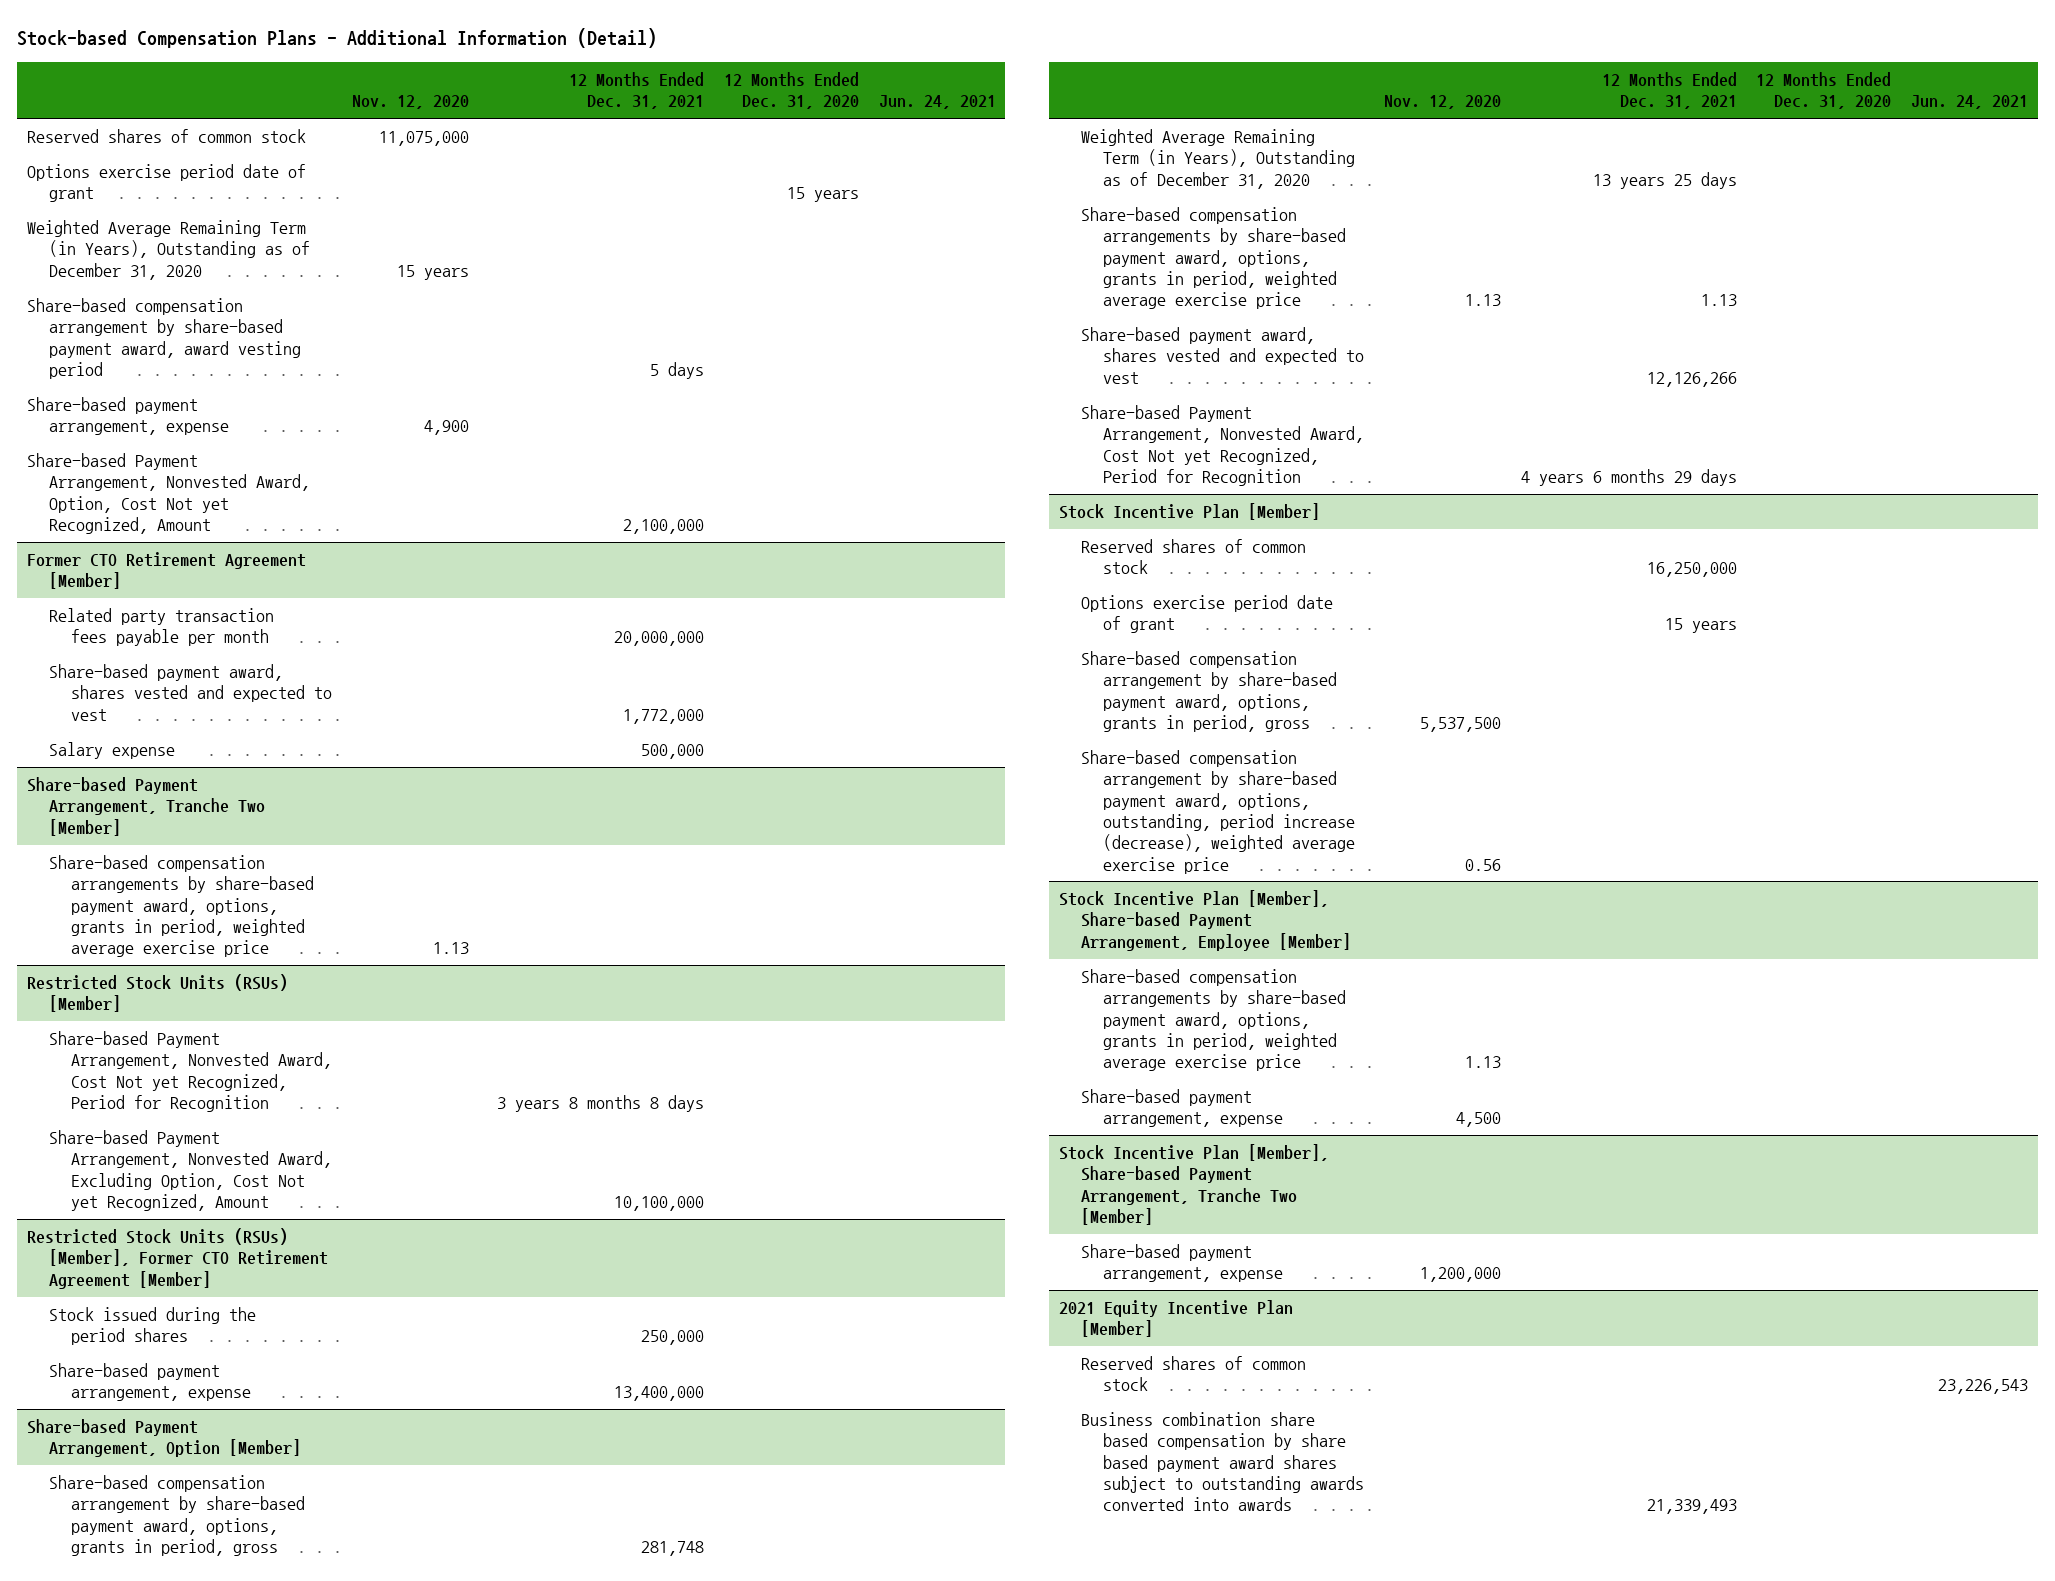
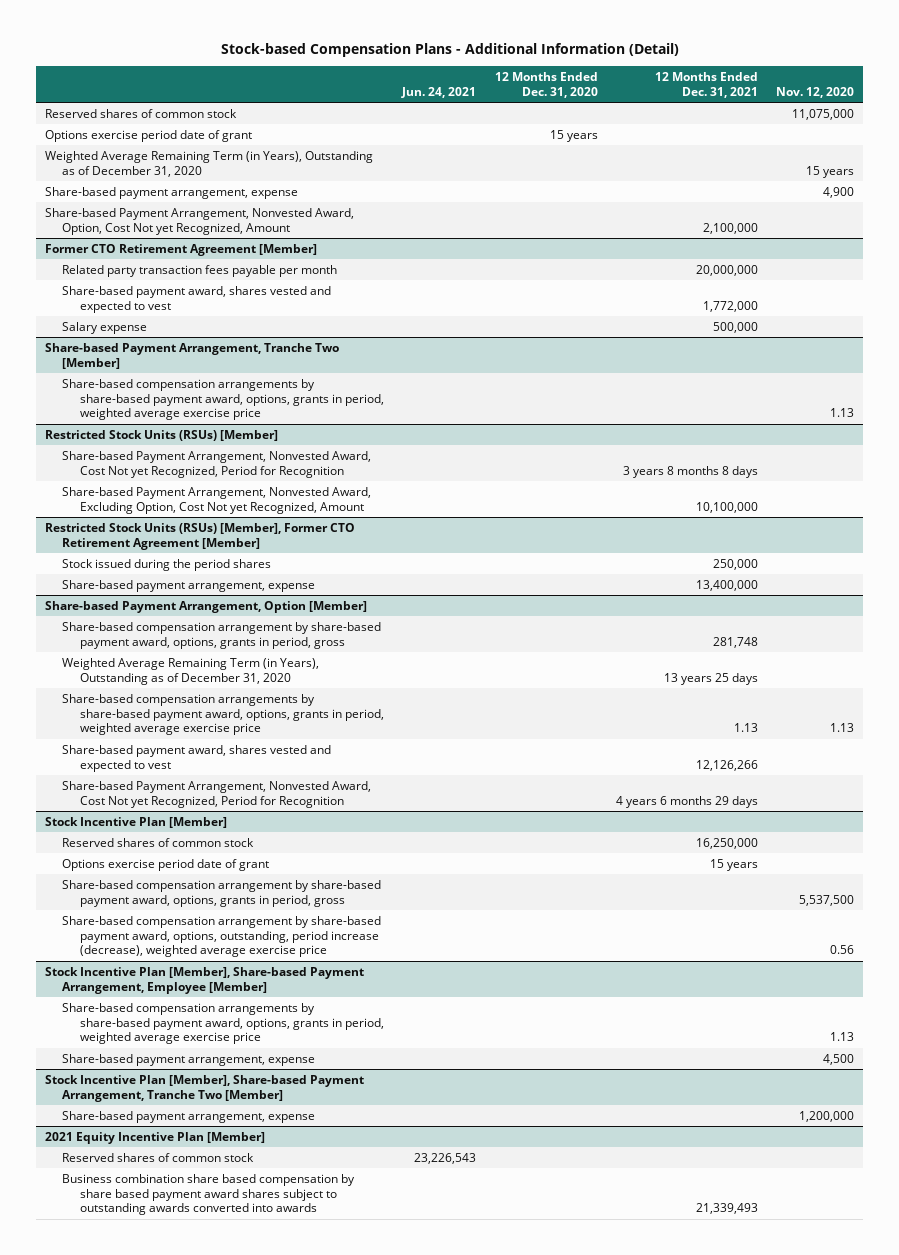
[26,298,301,379] Share-based compensation arrangement by share-based payment award, award vesting period -> none

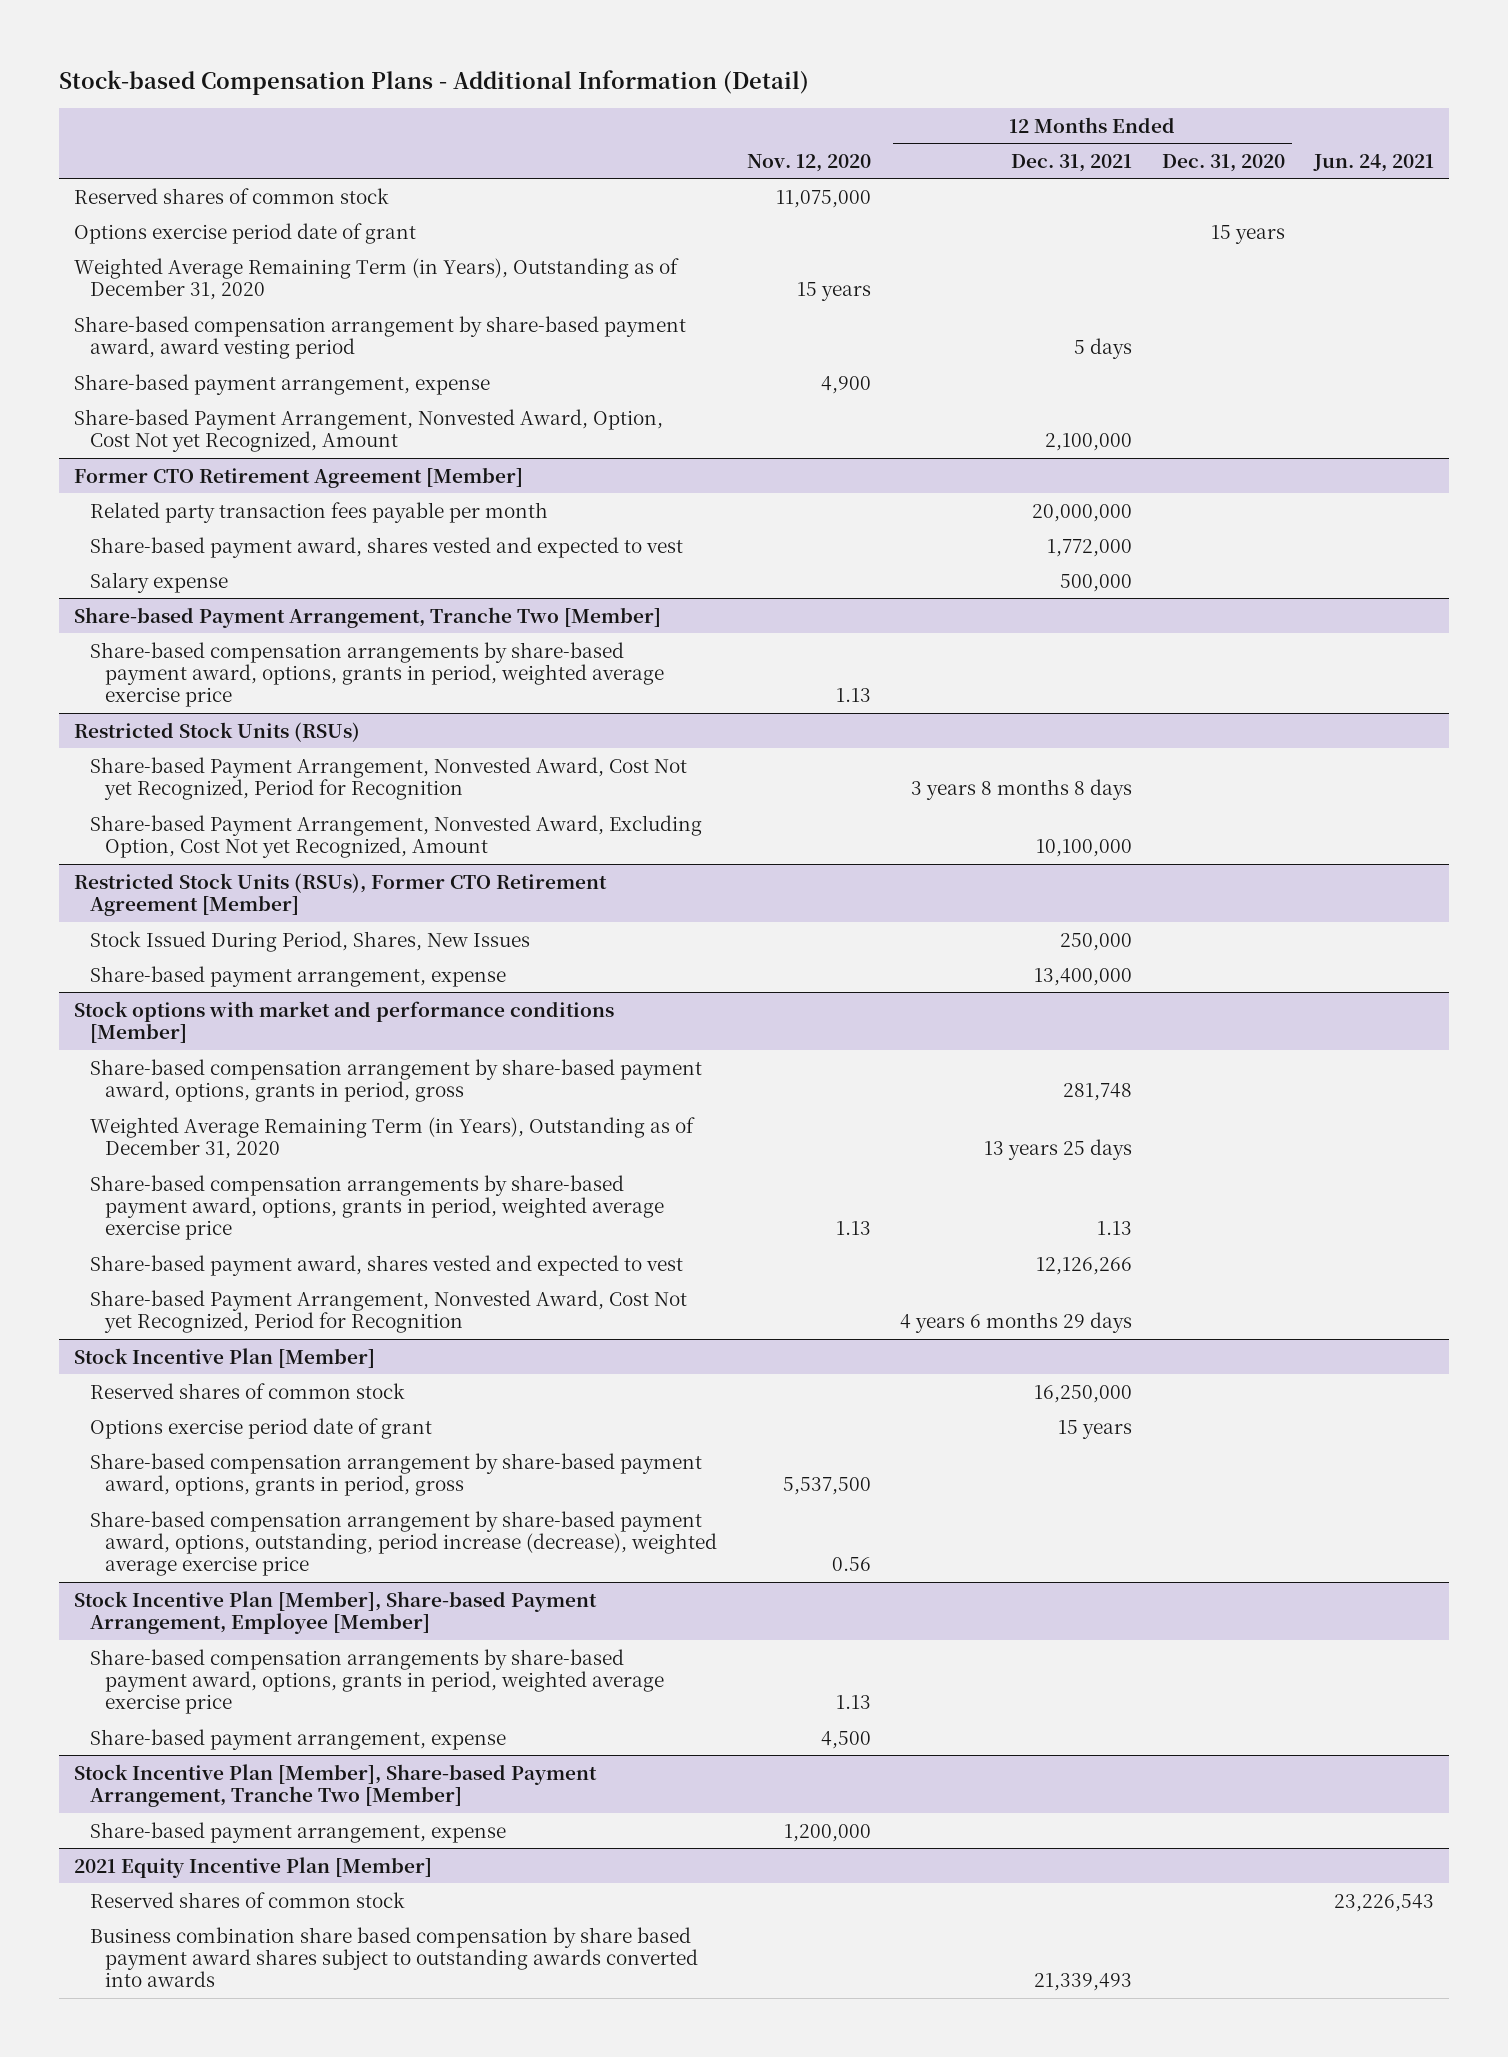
none -> [74,315,687,359] Share-based compensation arrangement by share-based payment award, award vesting period
[45,429,279,441] Restricted Stock Units (RSUs) [Member] -> [74,721,361,742] Restricted Stock Units (RSUs)
[45,522,356,550] Restricted Stock Units (RSUs) [Member], Former CTO Retirement Agreement [Member] -> [74,872,608,916] Restricted Stock Units (RSUs), Former CTO Retirement Agreement [Member]
[62,558,272,571] Stock issued during the period shares -> [89,930,530,952] Stock Issued During Period, Shares, New Issues
[45,600,368,613] Share-based Payment Arrangement, Option [Member] -> [74,1000,615,1043] Stock options with market and performance conditions [Member]

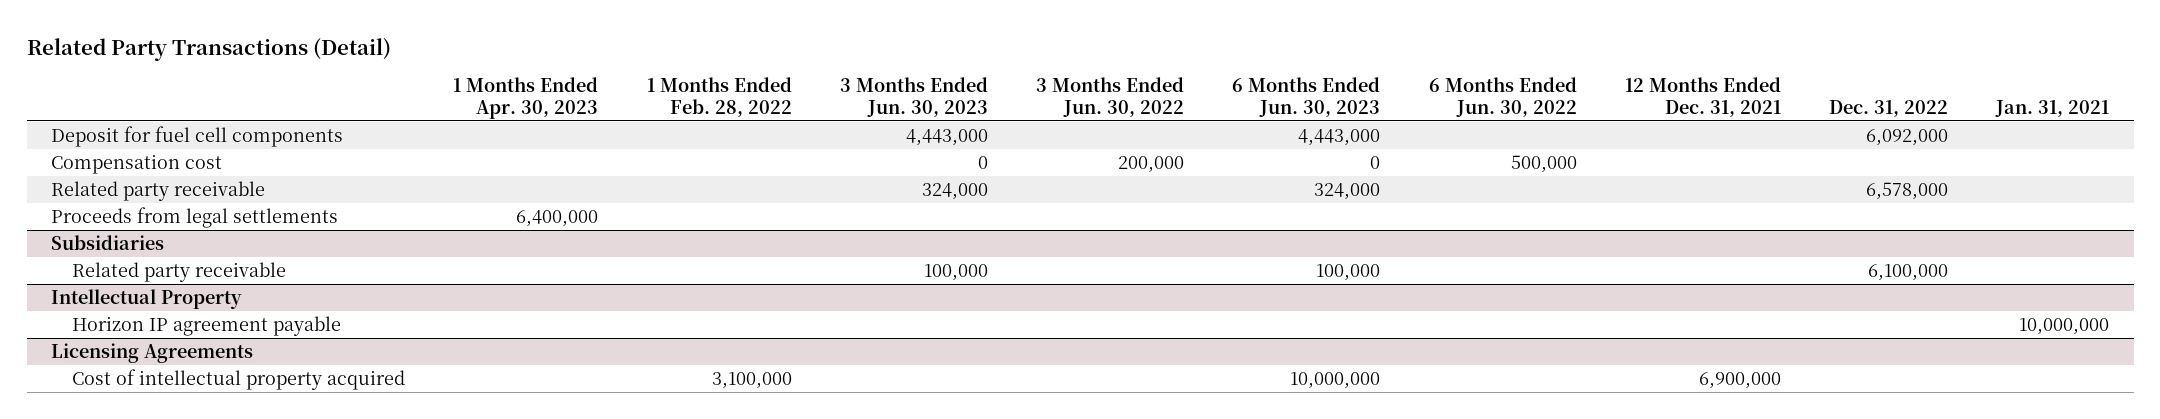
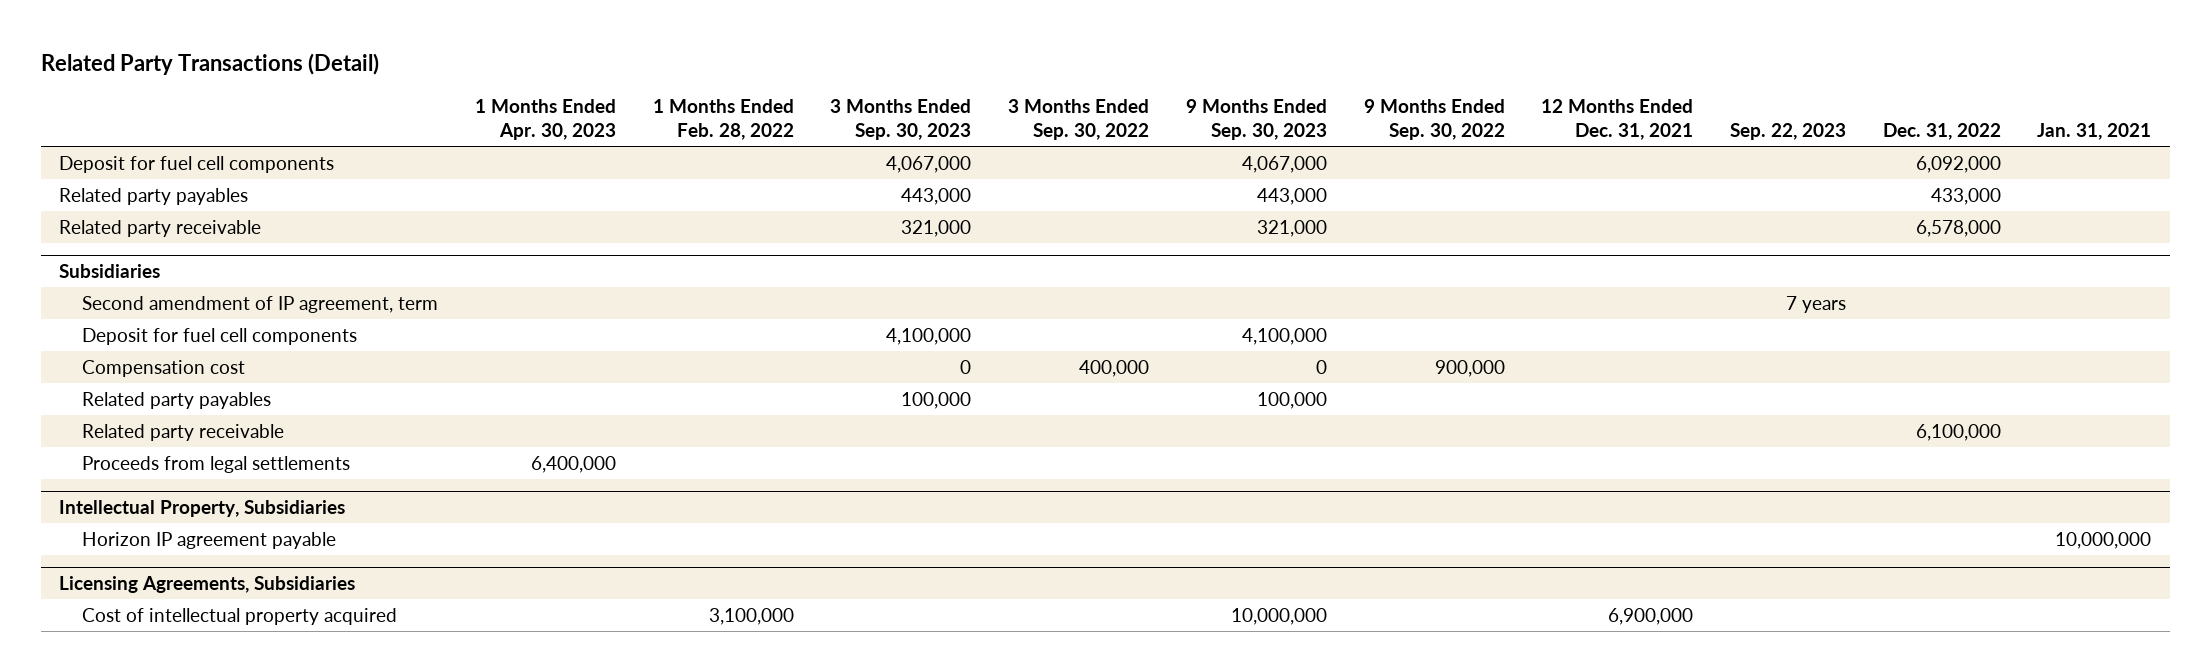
[839,77,988,117] 3 Months Ended Jun. 30, 2023 -> none
[1036,77,1185,117] 3 Months Ended Jun. 30, 2022 -> none
[1232,77,1381,117] 6 Months Ended Jun. 30, 2023 -> none
[1428,77,1577,117] 6 Months Ended Jun. 30, 2022 -> none
none -> [830,98,972,141] 3 Months Ended Sep. 30, 2023
none -> [1008,98,1150,141] 3 Months Ended Sep. 30, 2022
none -> [1185,98,1327,141] 9 Months Ended Sep. 30, 2023
none -> [1363,98,1505,141] 9 Months Ended Sep. 30, 2022
none -> [1729,123,1846,141] Sep. 22, 2023
[51,153,223,174] Compensation cost -> none
none -> [59,187,249,205] Related party payables
[51,206,339,228] Proceeds from legal settlements -> none
none -> [82,295,439,313] Second amendment of IP agreement, term
none -> [82,327,358,345] Deposit for fuel cell components
none -> [82,359,246,377] Compensation cost
none -> [82,391,272,409] Related party payables
none -> [82,455,351,473] Proceeds from legal settlements
[51,288,243,309] Intellectual Property -> [59,500,346,518] Intellectual Property, Subsidiaries
[51,342,254,363] Licensing Agreements -> [59,576,356,594] Licensing Agreements, Subsidiaries

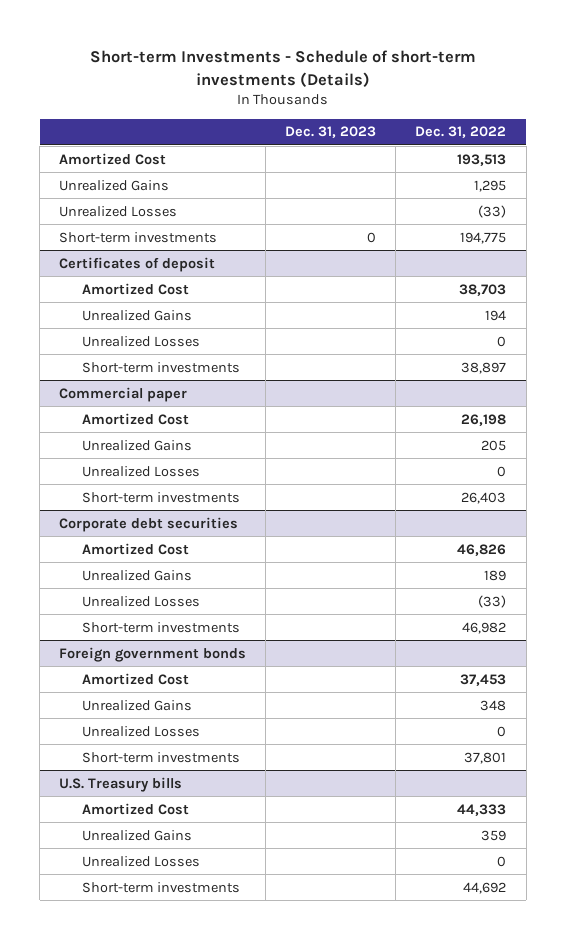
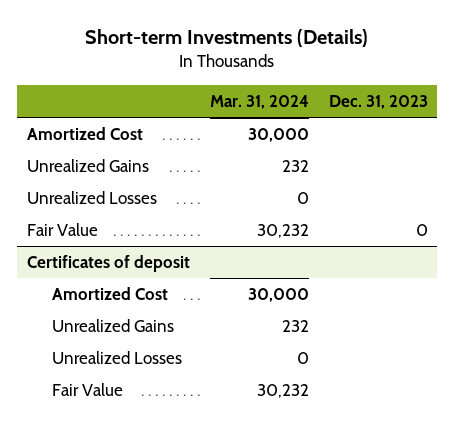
[89,50,476,87] Short-term Investments - Schedule of short-term investments (Details) -> [85,29,369,48] Short-term Investments (Details)
[415,126,507,139] Dec. 31, 2022 -> none
none -> [209,94,309,109] Mar. 31, 2024
[59,231,218,243] Short-term investments -> [27,223,99,237] Fair Value
[59,386,188,402] Commercial paper -> none
[81,412,189,425] Amortized Cost -> none
[81,439,192,451] Unrealized Gains -> none
[81,465,200,477] Unrealized Losses -> none
[81,491,240,503] Short-term investments -> none
[59,516,239,532] Corporate debt securities -> none
[81,542,189,555] Amortized Cost -> none
[81,569,192,581] Unrealized Gains -> none
[81,595,200,607] Unrealized Losses -> none
[81,621,240,633] Short-term investments -> none
[59,646,247,662] Foreign government bonds -> none
[81,672,189,685] Amortized Cost -> none
[81,699,192,711] Unrealized Gains -> none
[81,725,200,737] Unrealized Losses -> none
[81,751,240,763] Short-term investments -> none
[59,776,183,792] U.S. Treasury bills -> none
[81,802,189,815] Amortized Cost -> none
[81,829,192,841] Unrealized Gains -> none
[81,855,200,867] Unrealized Losses -> none
[81,881,240,893] Short-term investments -> none
[81,361,240,373] Short-term investments -> [51,383,123,397] Fair Value

